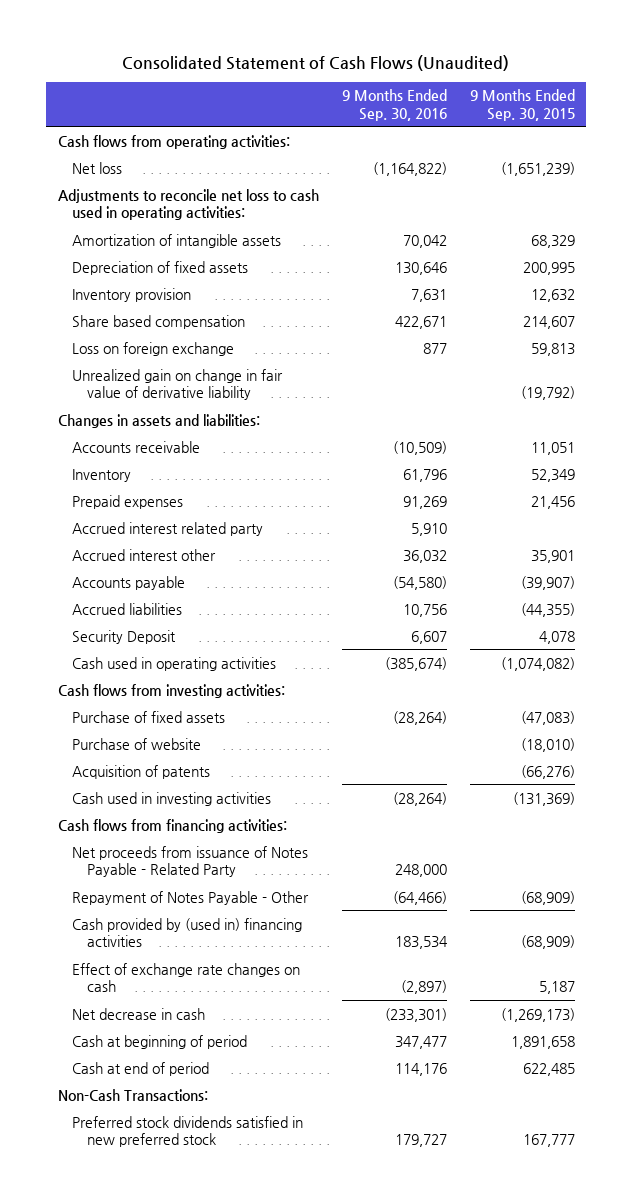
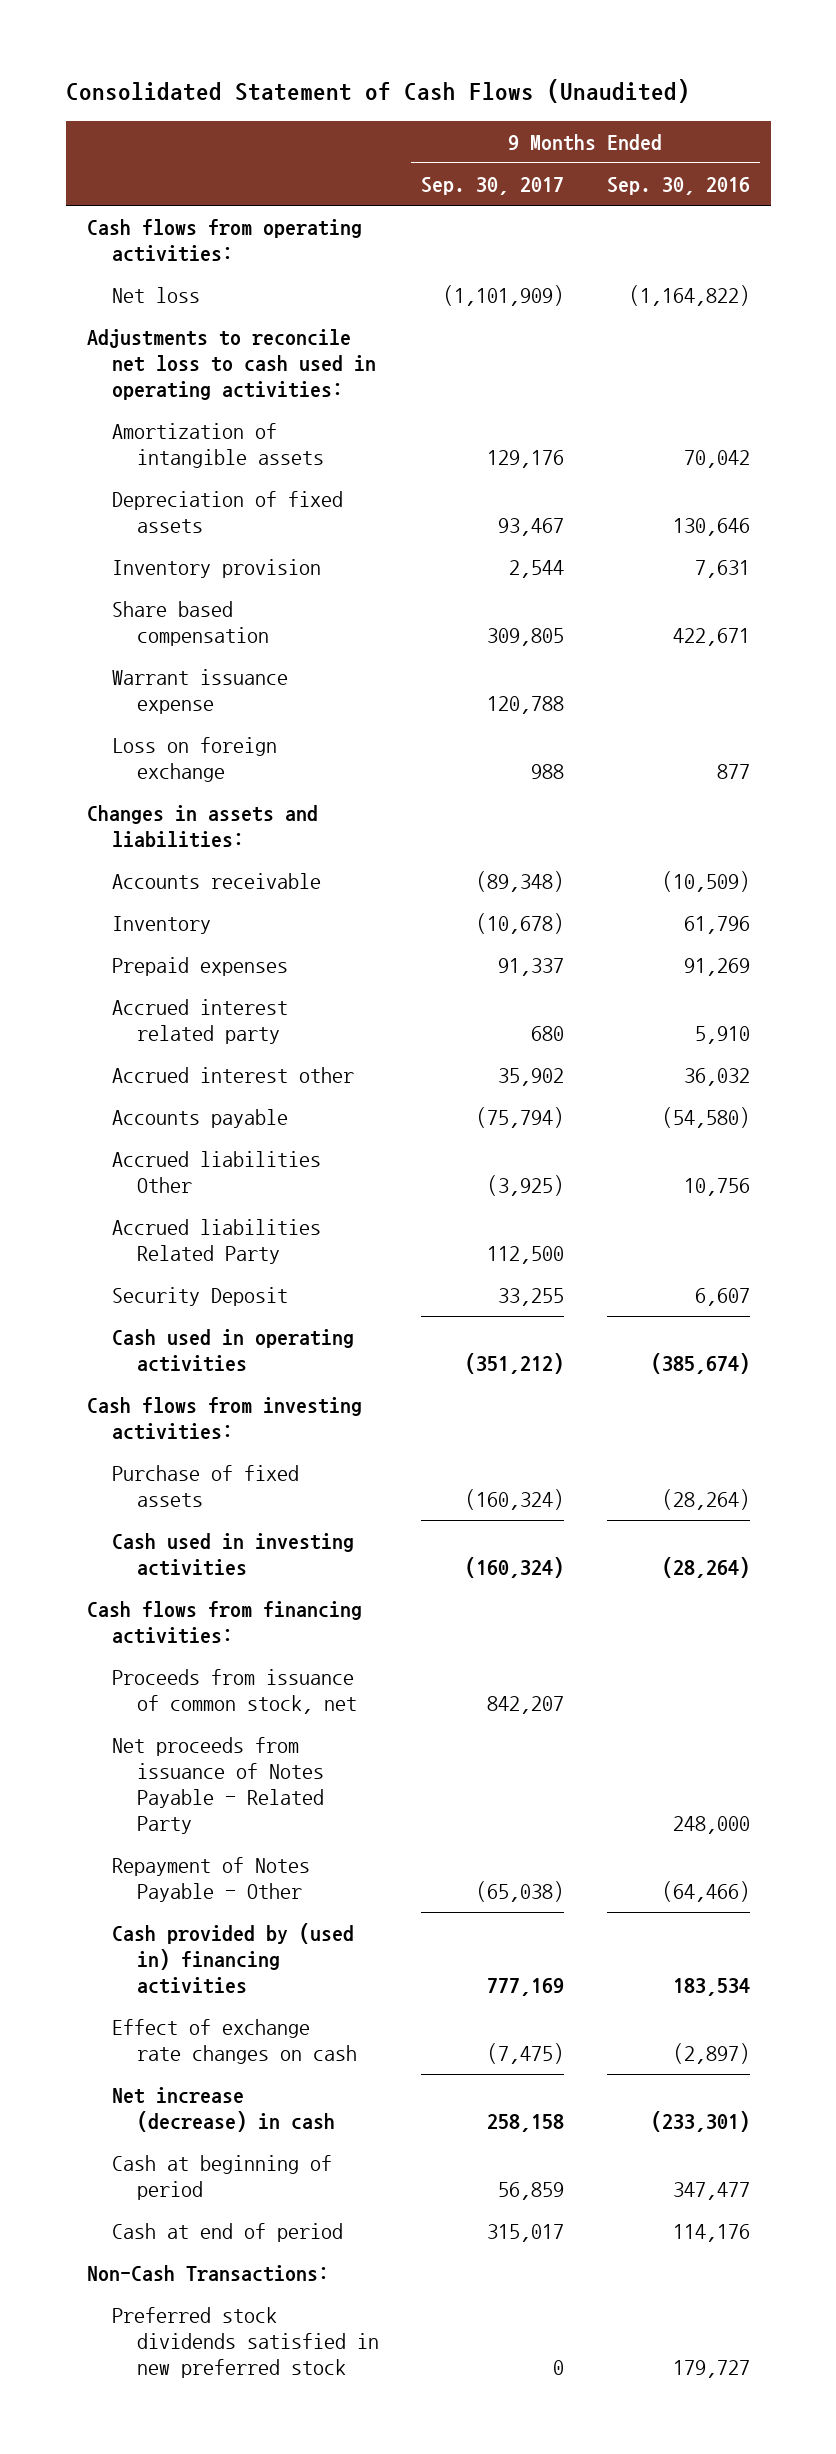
[469,89,575,121] 9 Months Ended Sep. 30, 2015 -> none
none -> [421,177,565,196] Sep. 30, 2017
none -> [111,669,288,714] Warrant issuance expense
[72,368,284,400] Unrealized gain on change in fair value of derivative liability -> none
[72,602,183,615] Accrued liabilities -> [111,1151,321,1193] Accrued liabilities Other
none -> [111,1219,321,1264] Accrued liabilities Related Party
[72,737,202,750] Purchase of website -> none
[72,764,211,779] Acquisition of patents -> none
none -> [111,1669,357,1714] Proceeds from issuance of common stock, net
[72,1007,206,1020] Net decrease in cash -> [111,2087,335,2132] Net increase (decrease) in cash

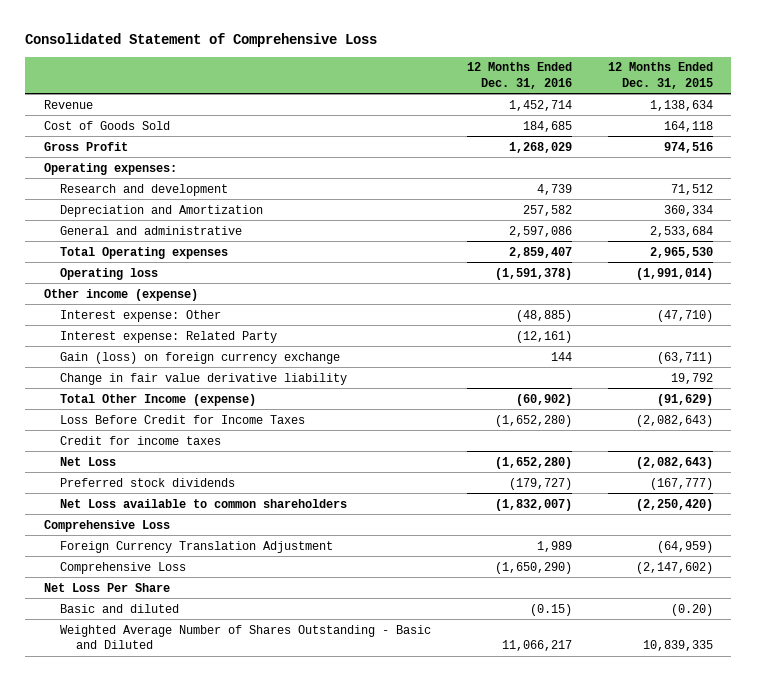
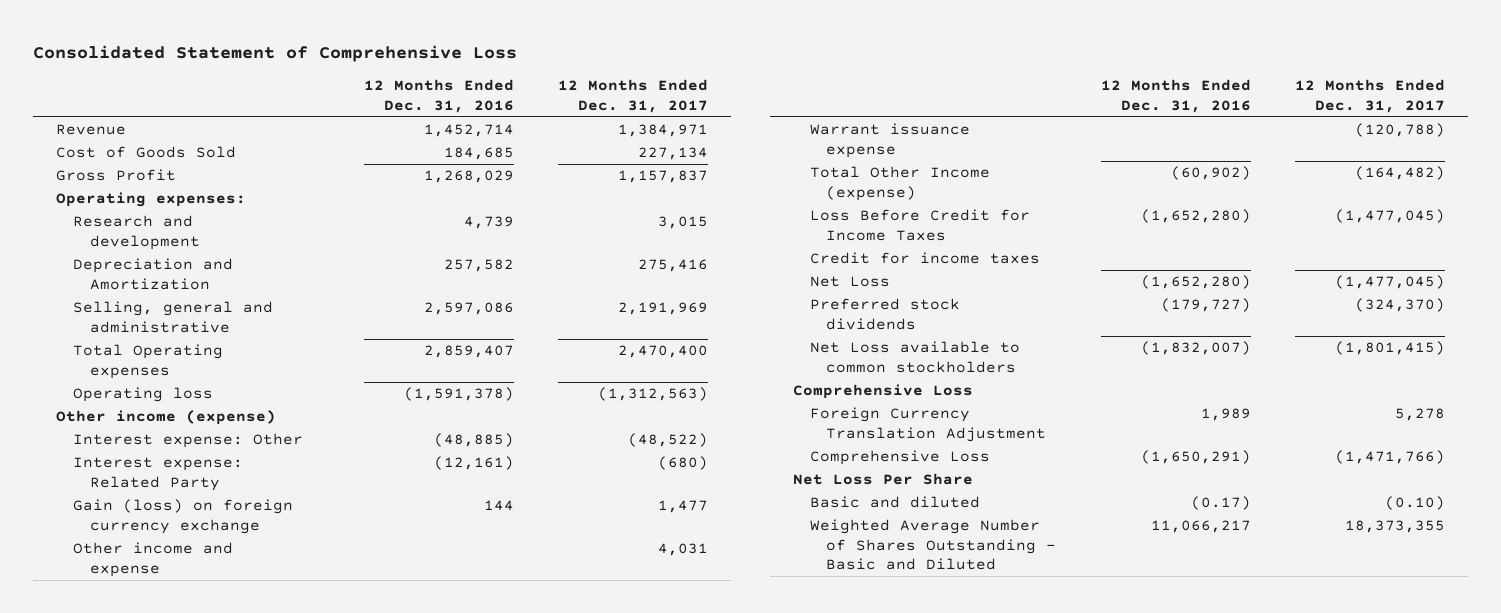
[608,62,714,89] 12 Months Ended Dec. 31, 2015 -> none
none -> [558,79,709,113] 12 Months Ended Dec. 31, 2017
[59,225,242,235] General and administrative -> [72,301,273,333] Selling, general and administrative
[59,372,347,385] Change in fair value derivative liability -> none
none -> [72,542,233,577] Other income and expense
none -> [809,123,970,158] Warrant issuance expense
[59,498,347,508] Net Loss available to common shareholders -> [809,341,1020,373] Net Loss available to common stockholders
[495,561,573,574] (1,650,290) -> [1140,450,1251,465] (1,650,291)
[530,603,573,616] (0.15) -> [1190,496,1251,511] (0.17)

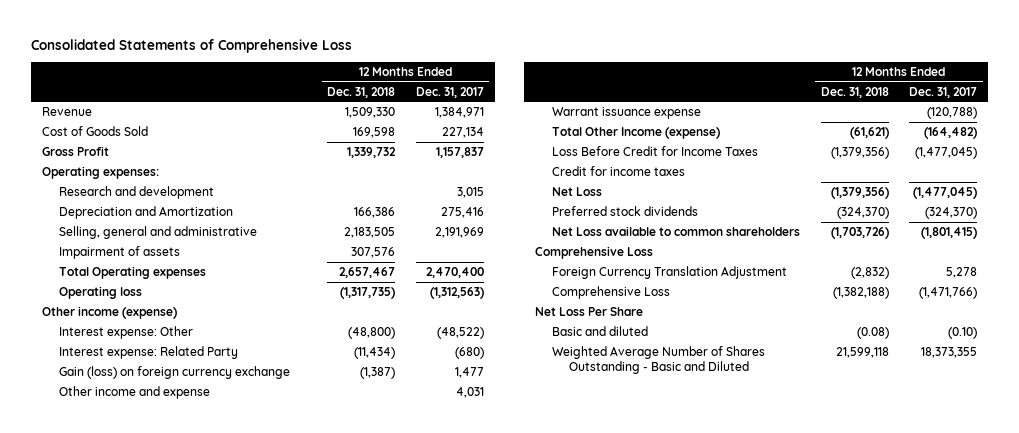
[33,45,518,63] Consolidated Statement of Comprehensive Loss -> [31,38,353,53] Consolidated Statements of Comprehensive Loss
[363,79,514,113] 12 Months Ended Dec. 31, 2016 -> none
none -> [327,86,396,98] Dec. 31, 2018
none -> [58,246,180,260] Impairment of assets
[809,341,1020,373] Net Loss available to common stockholders -> [551,226,800,237] Net Loss available to common shareholders

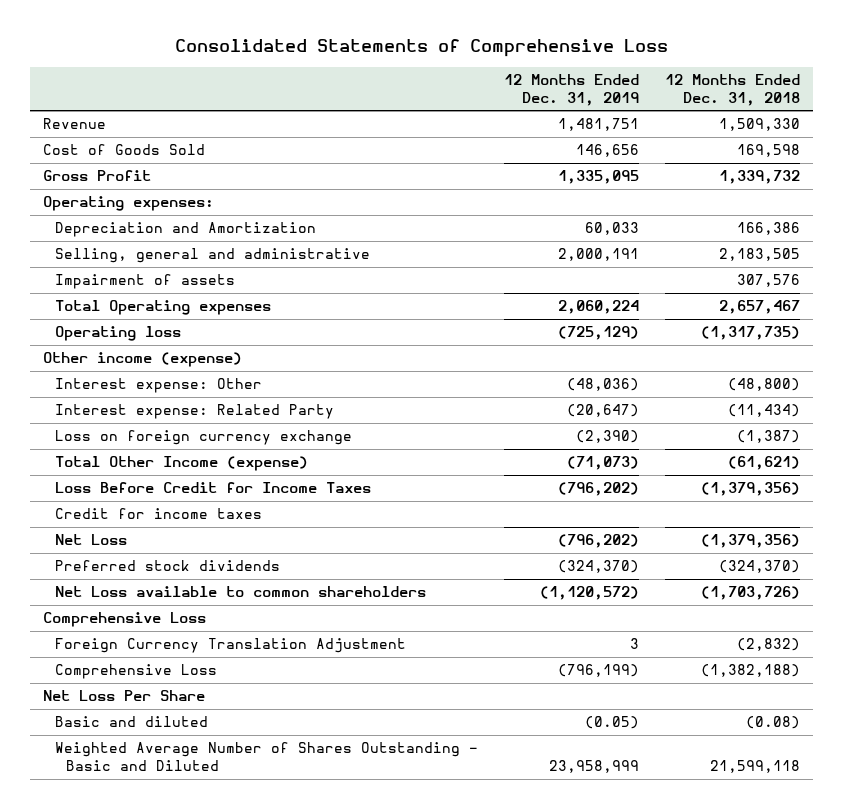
[416,86,485,98] Dec. 31, 2017 -> none
none -> [503,73,639,106] 12 Months Ended Dec. 31, 2019
[58,186,214,200] Research and development -> none
[58,386,210,400] Other income and expense -> none
[551,107,701,120] Warrant issuance expense -> none
[58,366,290,380] Gain (loss) on foreign currency exchange -> [54,430,352,446] Loss on foreign currency exchange

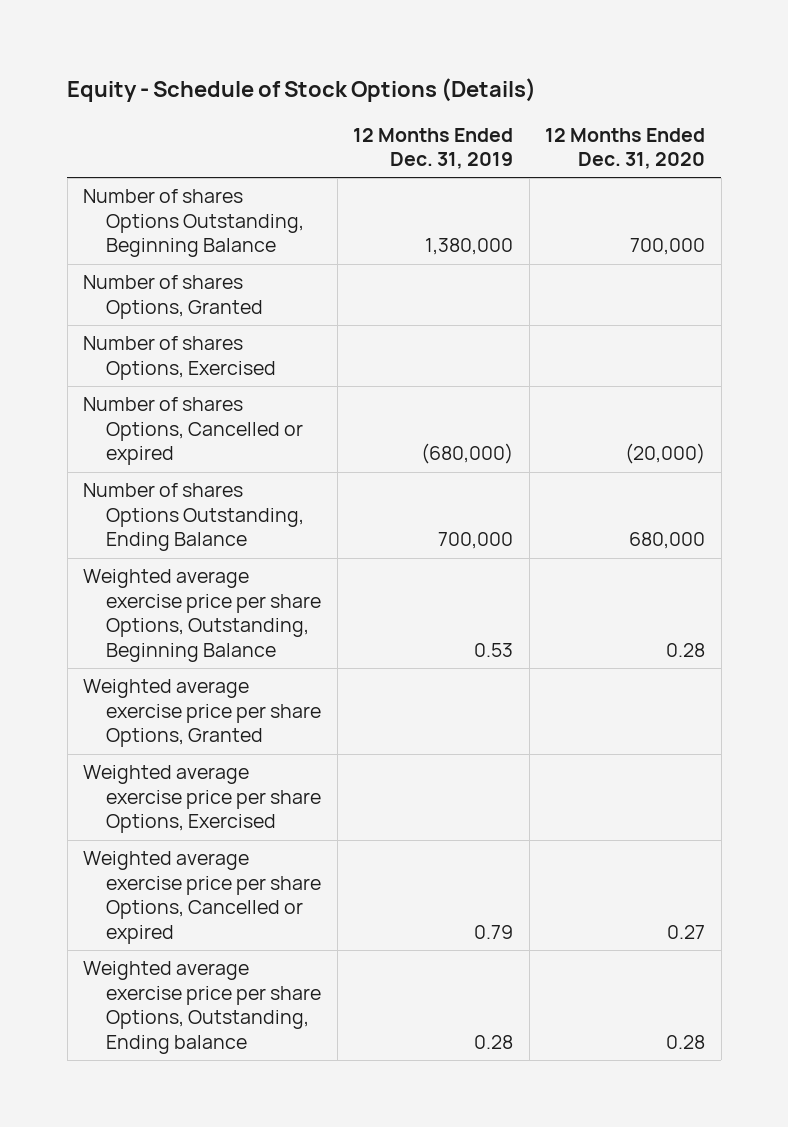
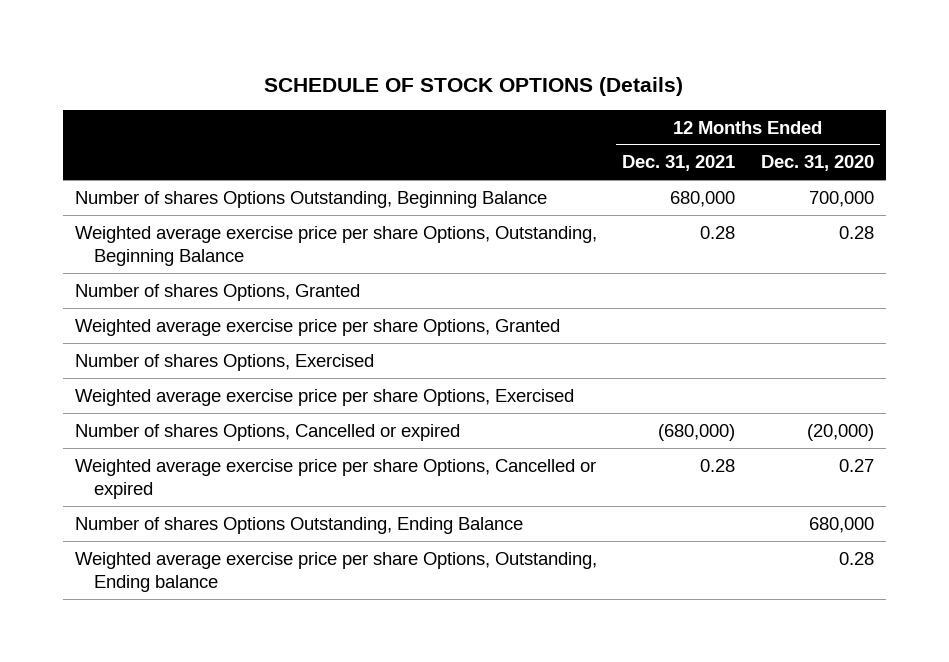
[67,77,537,102] Equity - Schedule of Stock Options (Details) -> [264,76,684,96] SCHEDULE OF STOCK OPTIONS (Details)
[353,127,514,170] 12 Months Ended Dec. 31, 2019 -> none
none -> [622,155,736,172] Dec. 31, 2021
[82,275,264,319] Number of shares Options, Granted -> [75,283,361,301] Number of shares Options, Granted
[82,336,277,380] Number of shares Options, Exercised -> [75,353,375,371] Number of shares Options, Exercised
[82,397,304,466] Number of shares Options, Cancelled or expired -> [75,423,461,441] Number of shares Options, Cancelled or expired
[82,483,305,552] Number of shares Options Outstanding, Ending Balance -> [75,516,524,534] Number of shares Options Outstanding, Ending Balance

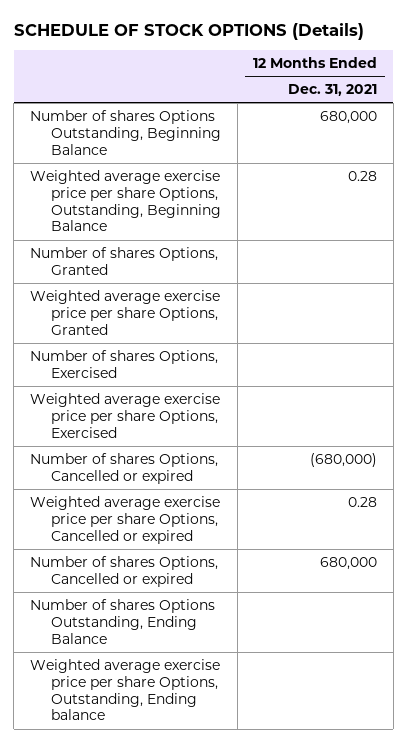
[760,155,874,172] Dec. 31, 2020 -> none
none -> [29,556,218,587] Number of shares Options, Cancelled or expired

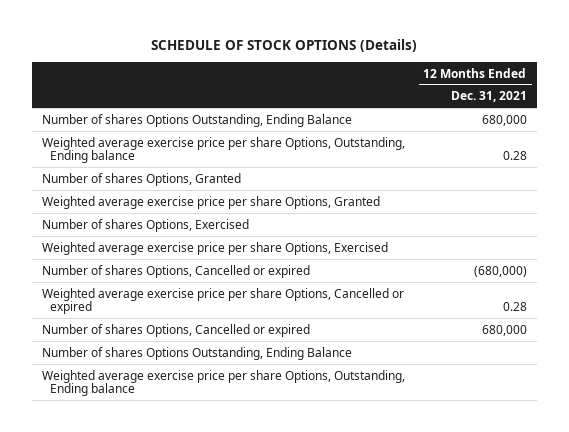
[29,110,222,155] Number of shares Options Outstanding, Beginning Balance -> [41,113,352,127] Number of shares Options Outstanding, Ending Balance
[29,170,222,232] Weighted average exercise price per share Options, Outstanding, Beginning Balance -> [41,136,405,164] Weighted average exercise price per share Options, Outstanding, Ending balance

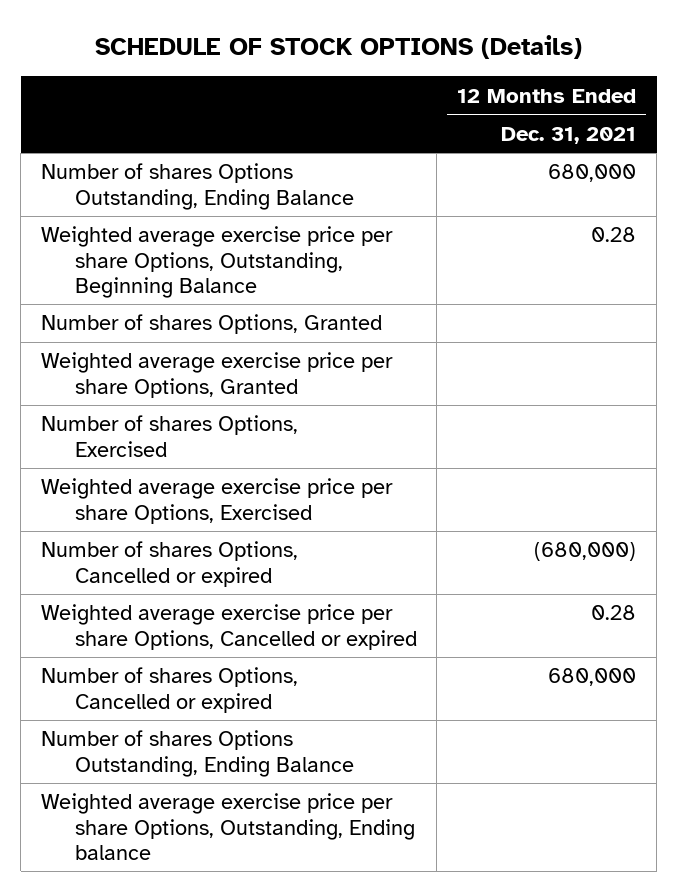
[41,136,405,164] Weighted average exercise price per share Options, Outstanding, Ending balance -> [41,226,394,298] Weighted average exercise price per share Options, Outstanding, Beginning Balance

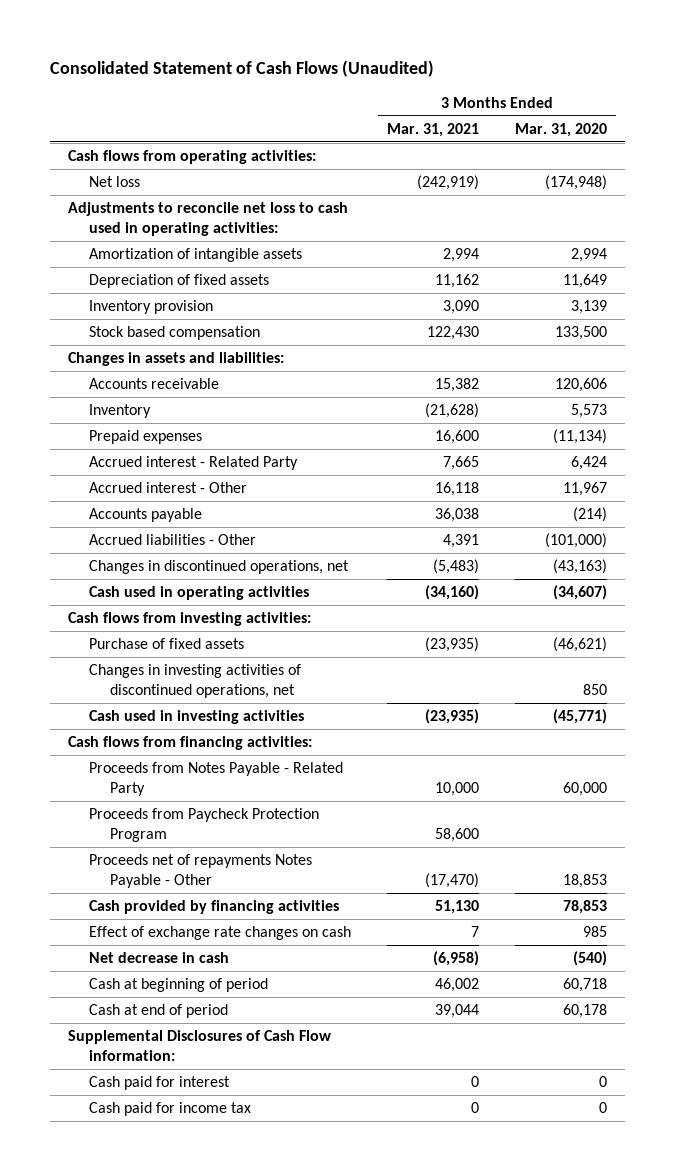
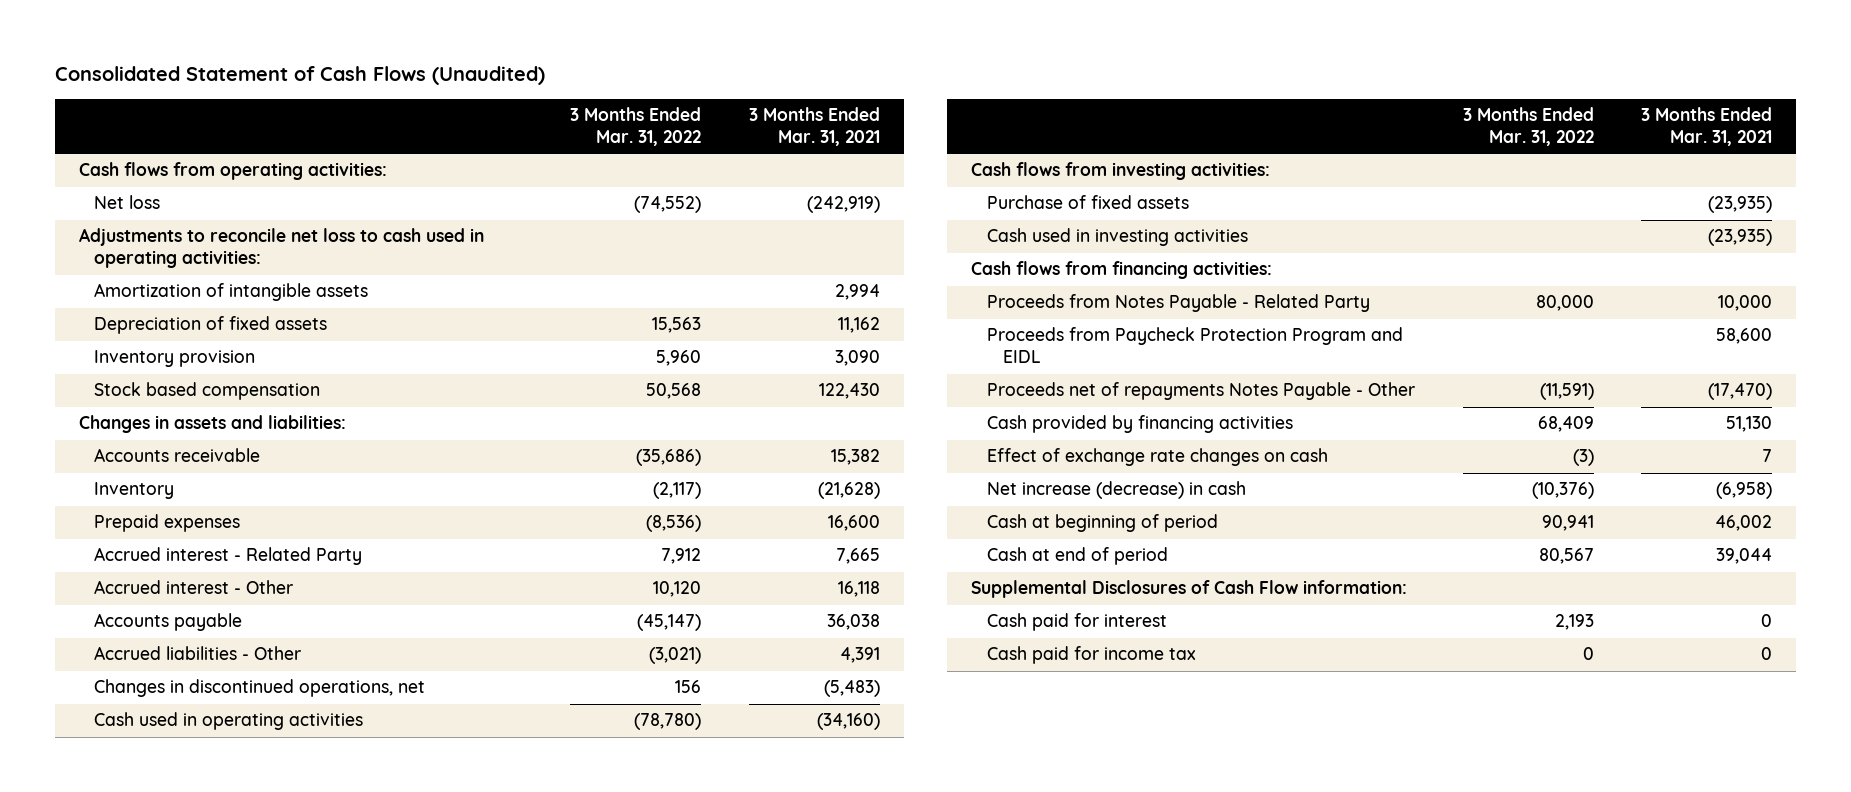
[515,122,608,137] Mar. 31, 2020 -> none
none -> [570,107,702,147] 3 Months Ended Mar. 31, 2022
[88,664,301,699] Changes in investing activities of discontinued operations, net -> none
[88,808,319,843] Proceeds from Paycheck Protection Program -> [986,327,1403,364] Proceeds from Paycheck Protection Program and EIDL
[88,952,229,964] Net decrease in cash -> [986,481,1246,500] Net increase (decrease) in cash

